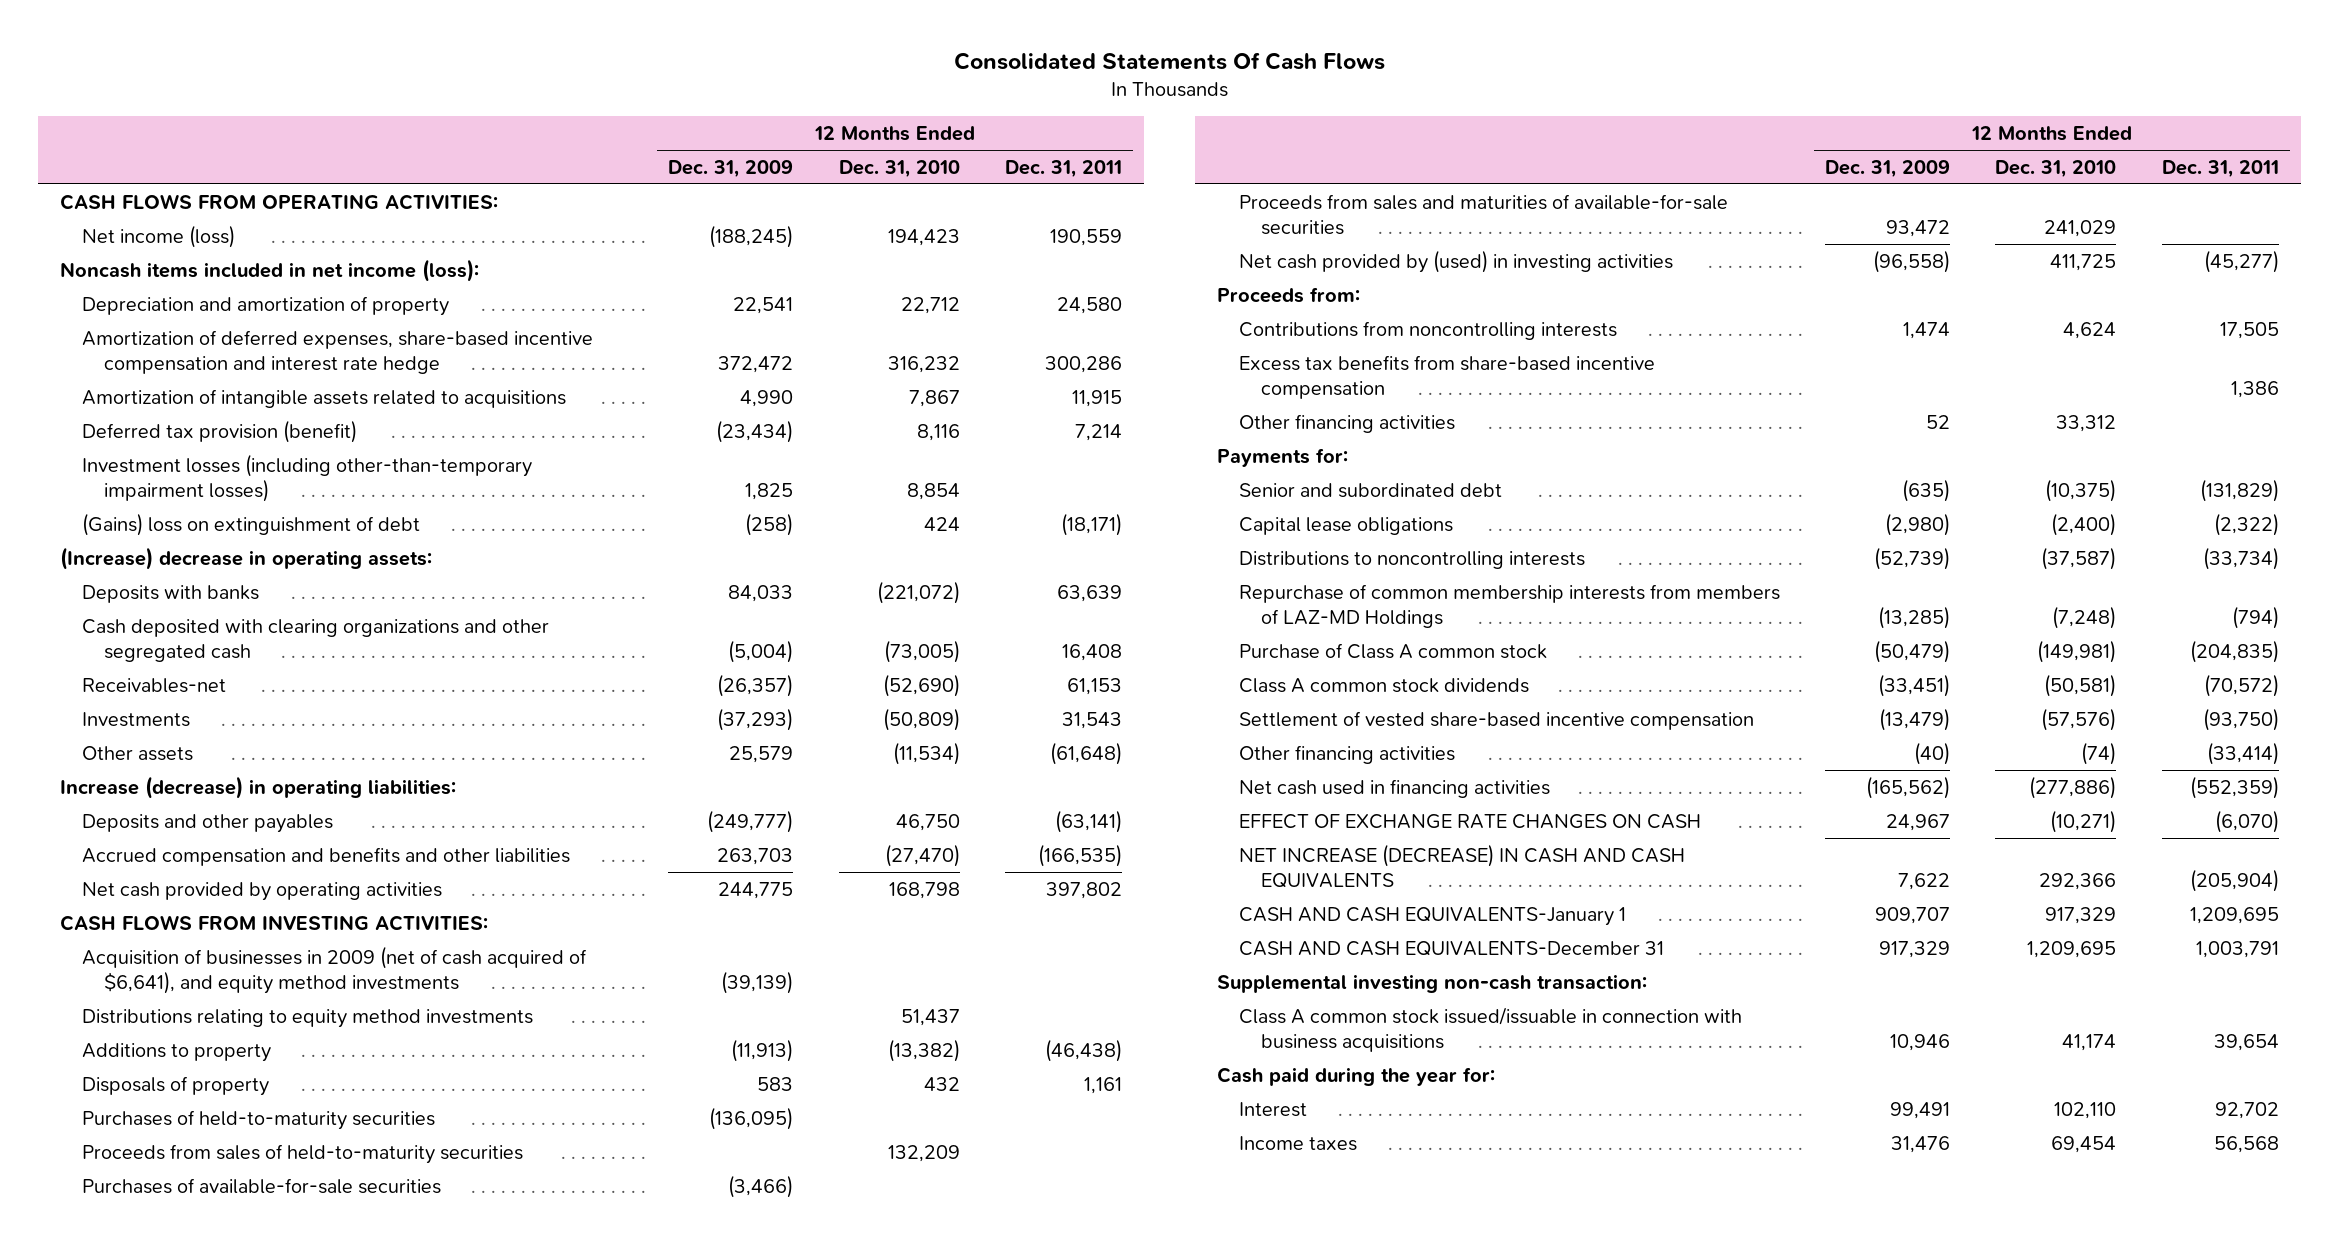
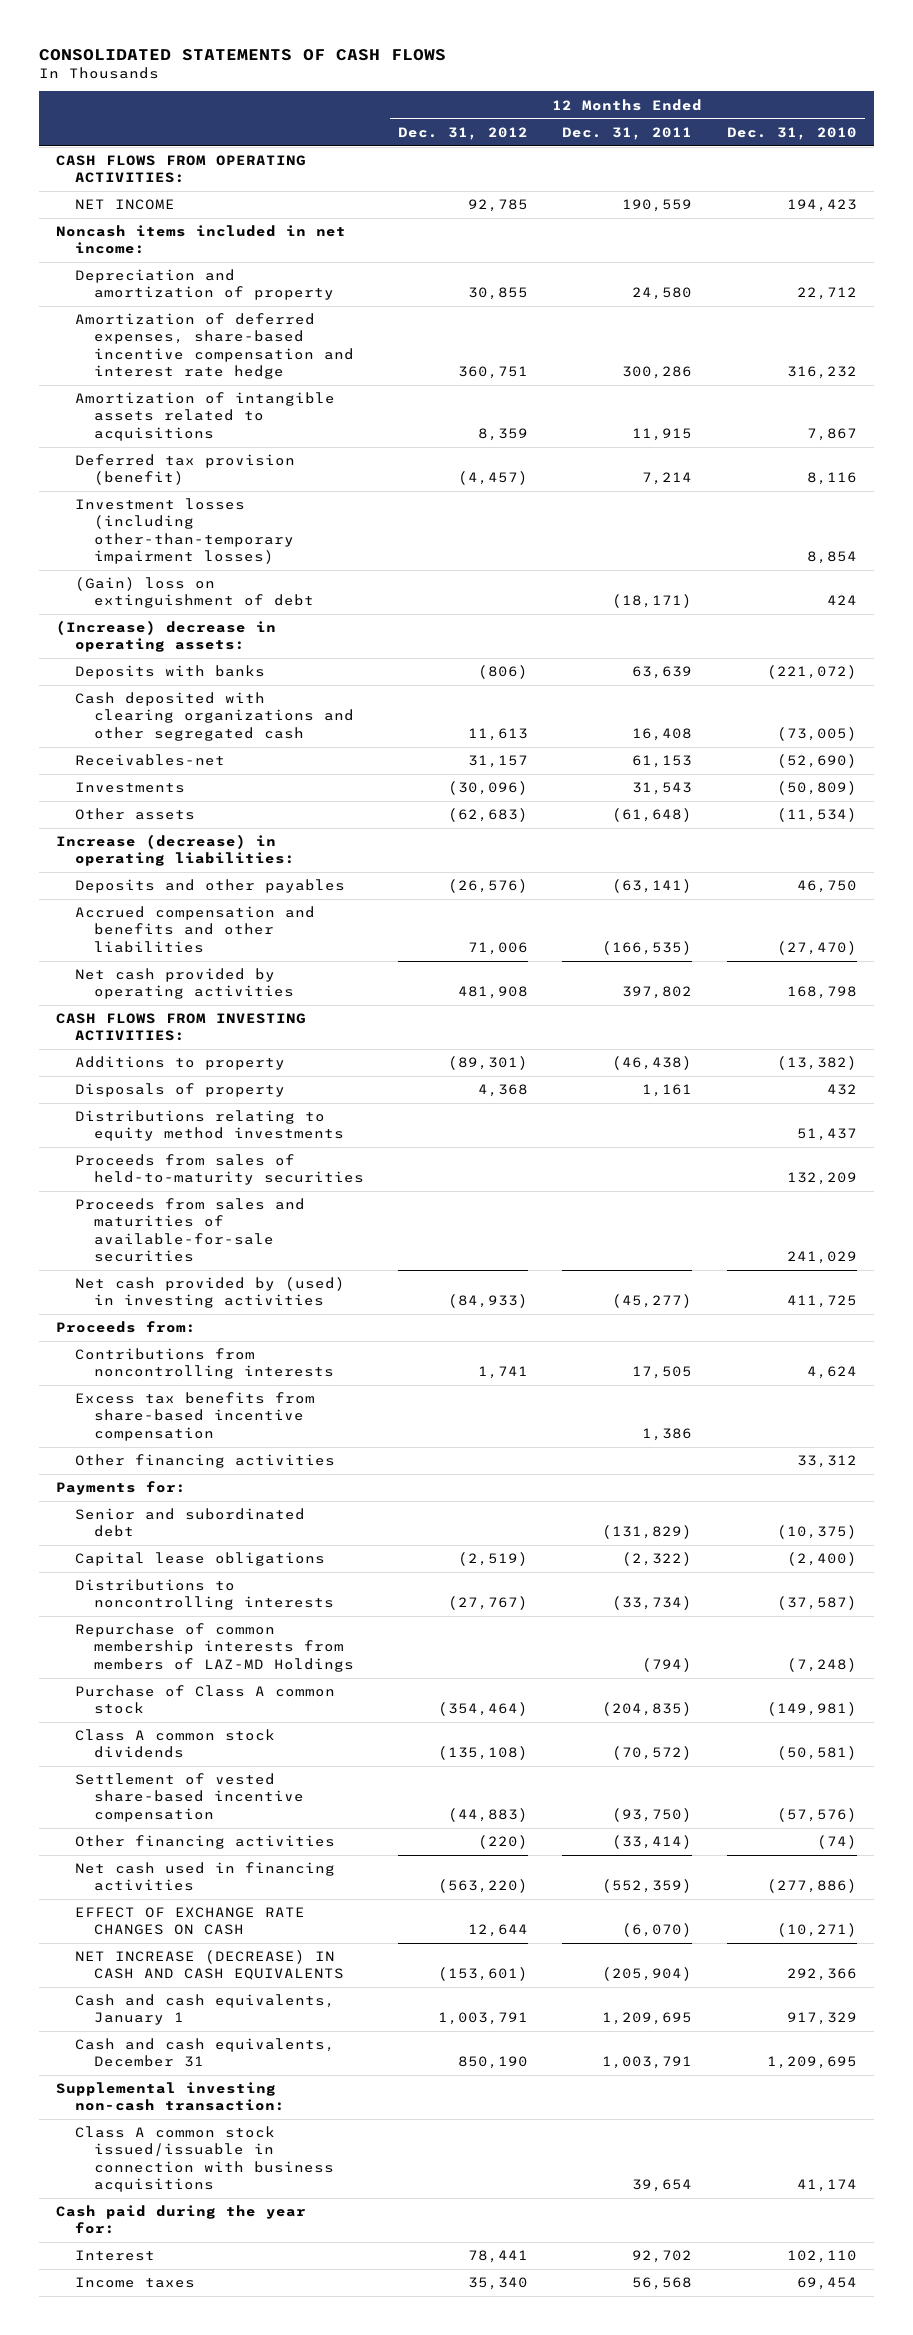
[953,52,1385,71] Consolidated Statements Of Cash Flows -> [39,48,447,61] CONSOLIDATED STATEMENTS OF CASH FLOWS
[668,159,794,178] Dec. 31, 2009 -> none
none -> [398,126,529,140] Dec. 31, 2012
[82,224,236,248] Net income (loss) -> [75,199,176,211] NET INCOME
[60,258,480,282] Noncash items included in net income (loss): -> [56,225,347,255] Noncash items included in net income:
[82,512,421,536] (Gains) loss on extinguishment of debt -> [75,577,315,609] (Gain) loss on extinguishment of debt
[82,945,588,995] Acquisition of businesses in 2009 (net of cash acquired of $6,641), and equity method investments -> none
[82,1109,436,1130] Purchases of held-to-maturity securities -> none
[82,1008,534,1028] Distributions relating to equity method investments -> [75,1110,345,1142] Distributions relating to equity method investments
[82,1177,442,1194] Purchases of available-for-sale securities -> none
[1239,906,1627,926] CASH AND CASH EQUIVALENTS-January 1 -> [75,1994,336,2026] Cash and cash equivalents, January 1
[1239,940,1665,956] CASH AND CASH EQUIVALENTS-December 31 -> [75,2038,336,2068] Cash and cash equivalents, December 31

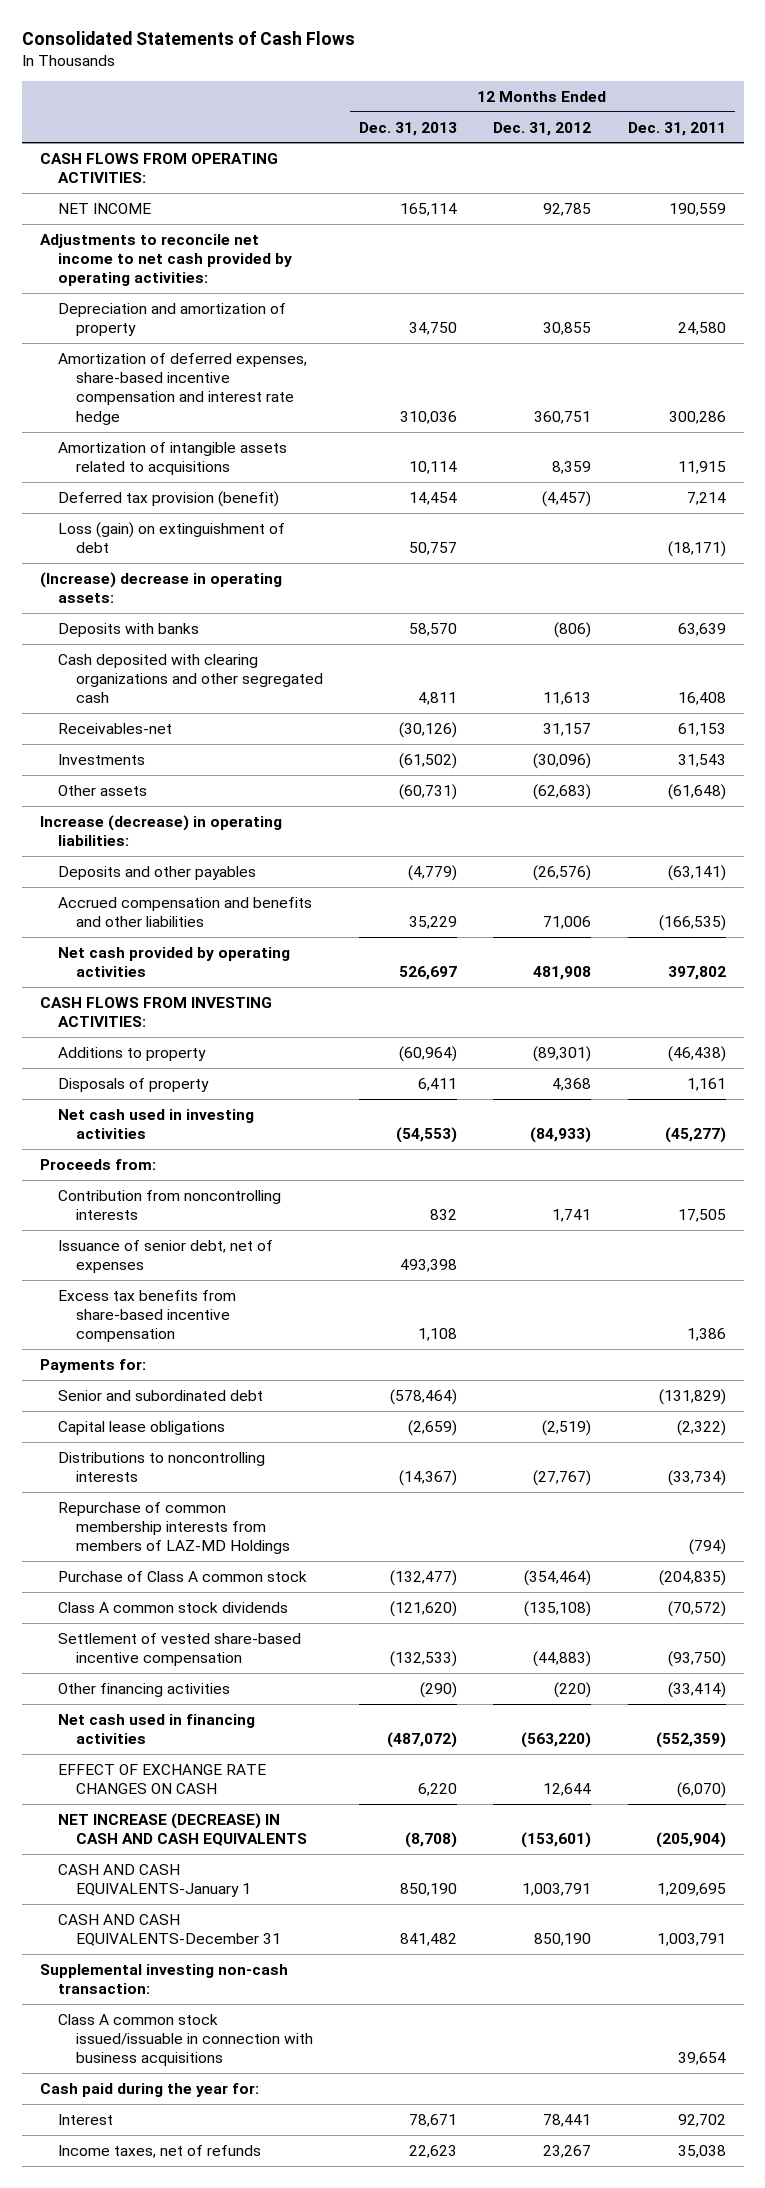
[39,48,447,61] CONSOLIDATED STATEMENTS OF CASH FLOWS -> [21,31,355,46] Consolidated Statements of Cash Flows
[726,126,857,140] Dec. 31, 2010 -> none
none -> [358,121,457,136] Dec. 31, 2013
[56,225,347,255] Noncash items included in net income: -> none
none -> [39,233,292,287] Adjustments to reconcile net income to net cash provided by operating activities:
[75,498,295,564] Investment losses (including other-than-temporary impairment losses) -> none
[75,577,315,609] (Gain) loss on extinguishment of debt -> [57,521,285,554] Loss (gain) on extinguishment of debt
[75,1110,345,1142] Distributions relating to equity method investments -> none
[75,1154,365,1186] Proceeds from sales of held-to-maturity securities -> none
[75,1198,306,1262] Proceeds from sales and maturities of available-for-sale securities -> none
[75,1277,346,1309] Net cash provided by (used) in investing activities -> [57,1108,254,1140] Net cash used in investing activities
[75,1348,335,1380] Contributions from noncontrolling interests -> [57,1189,281,1221] Contribution from noncontrolling interests
none -> [57,1239,273,1274] Issuance of senior debt, net of expenses
[75,1454,336,1469] Other financing activities -> none
[75,1994,336,2026] Cash and cash equivalents, January 1 -> [57,1863,251,1898] CASH AND CASH EQUIVALENTS-January 1
[75,2038,336,2068] Cash and cash equivalents, December 31 -> [57,1913,281,1947] CASH AND CASH EQUIVALENTS-December 31
[75,2277,196,2289] Income taxes -> none
none -> [57,2144,261,2158] Income taxes, net of refunds

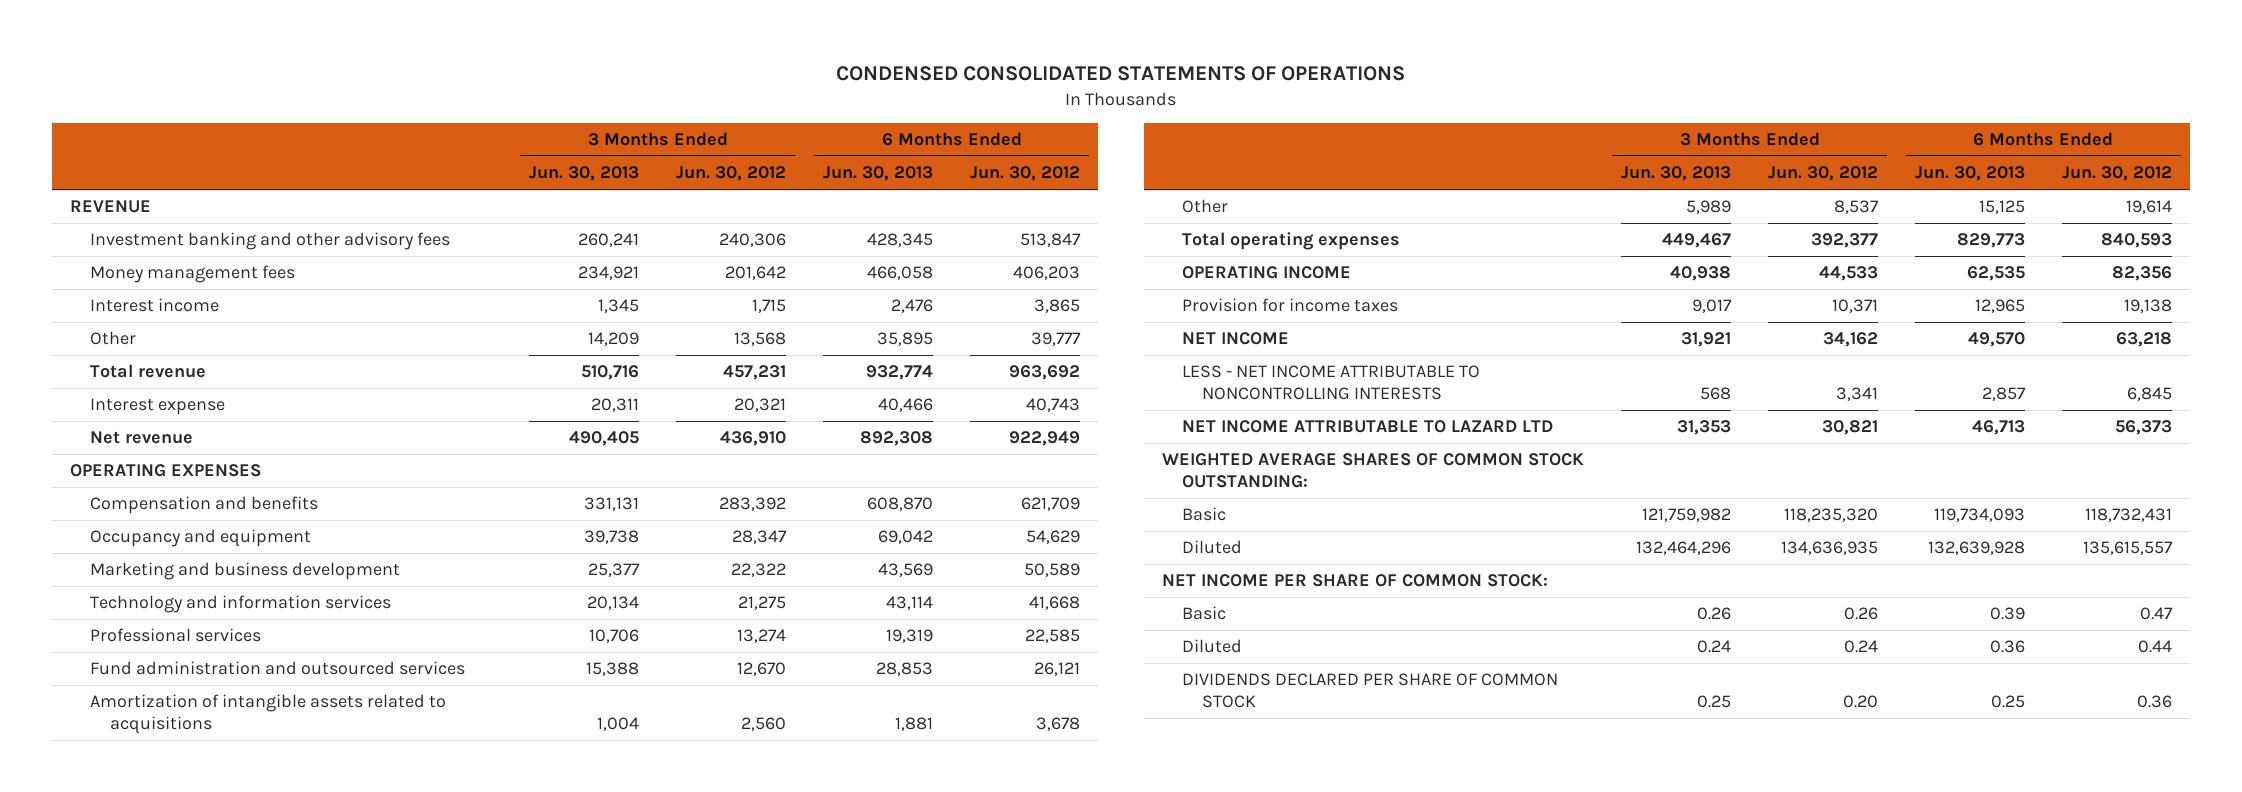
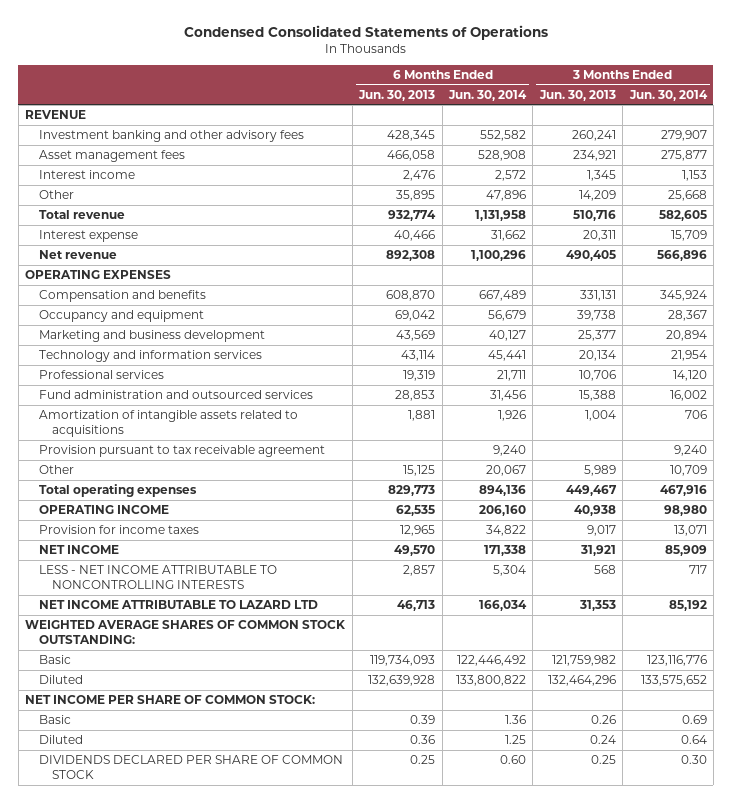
[836,66,1406,82] CONDENSED CONSOLIDATED STATEMENTS OF OPERATIONS -> [183,24,548,40] Condensed Consolidated Statements of Operations
[676,166,787,182] Jun. 30, 2012 -> none
[969,166,1080,182] Jun. 30, 2012 -> none
none -> [447,89,527,101] Jun. 30, 2014
none -> [628,89,708,101] Jun. 30, 2014
[90,265,296,284] Money management fees -> [38,150,185,163] Asset management fees
none -> [38,445,325,458] Provision pursuant to tax receivable agreement

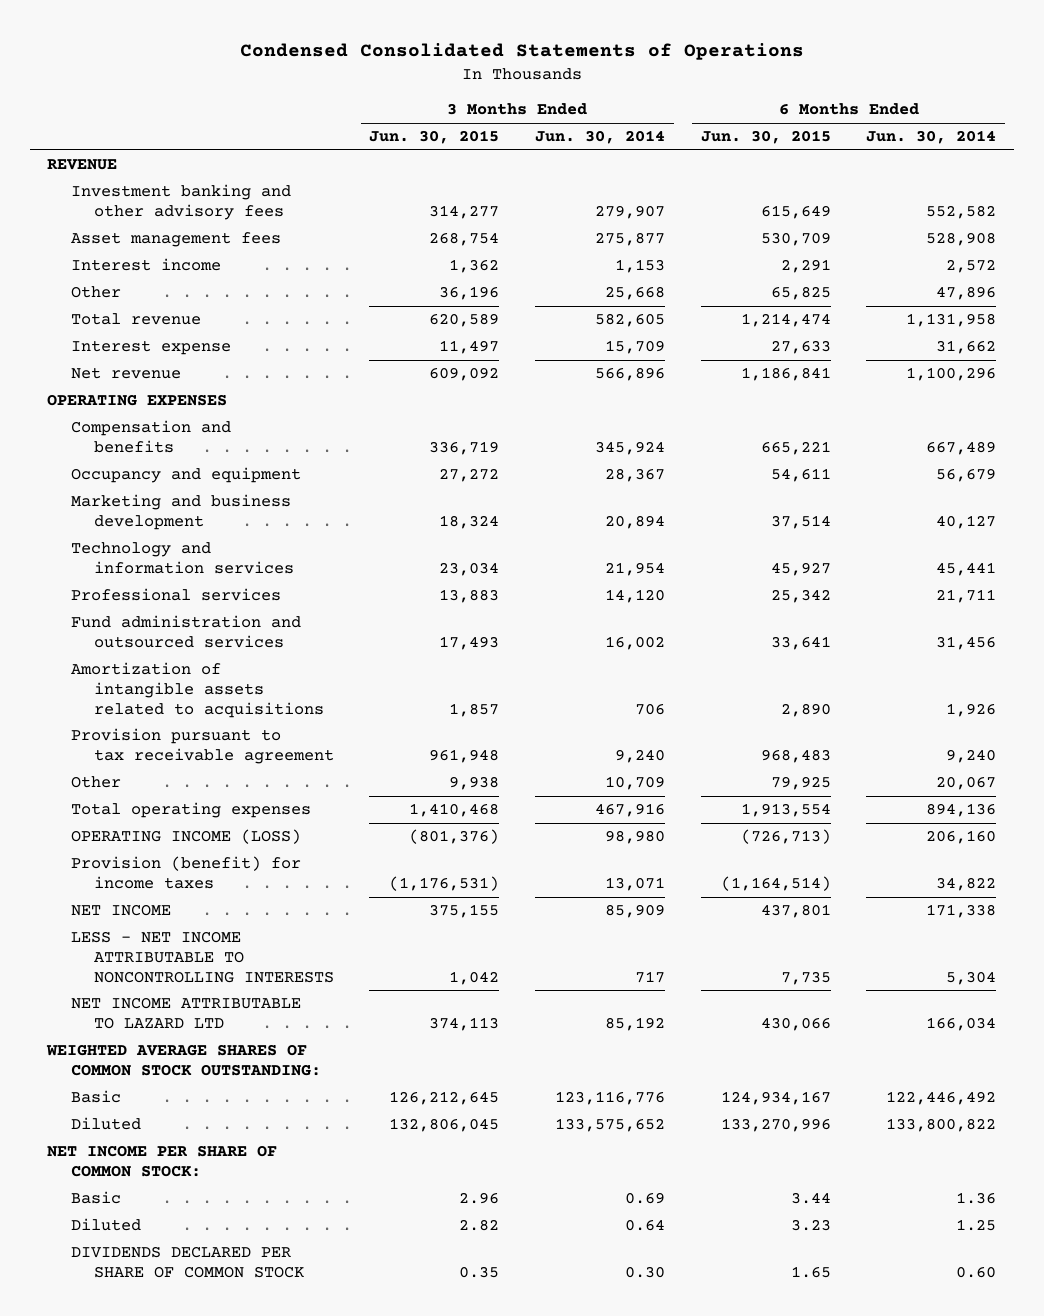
[358,89,436,101] Jun. 30, 2013 -> none
[538,89,616,101] Jun. 30, 2013 -> none
none -> [369,130,500,145] Jun. 30, 2015
none -> [700,130,831,145] Jun. 30, 2015
[38,505,169,515] OPERATING INCOME -> [70,829,301,845] OPERATING INCOME (LOSS)
[38,525,199,535] Provision for income taxes -> [70,856,301,890] Provision (benefit) for income taxes

